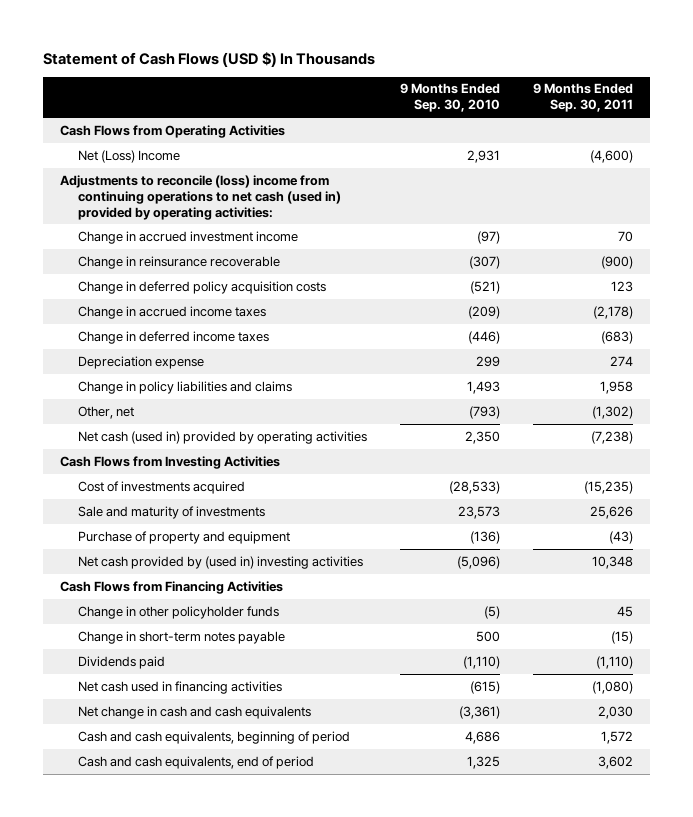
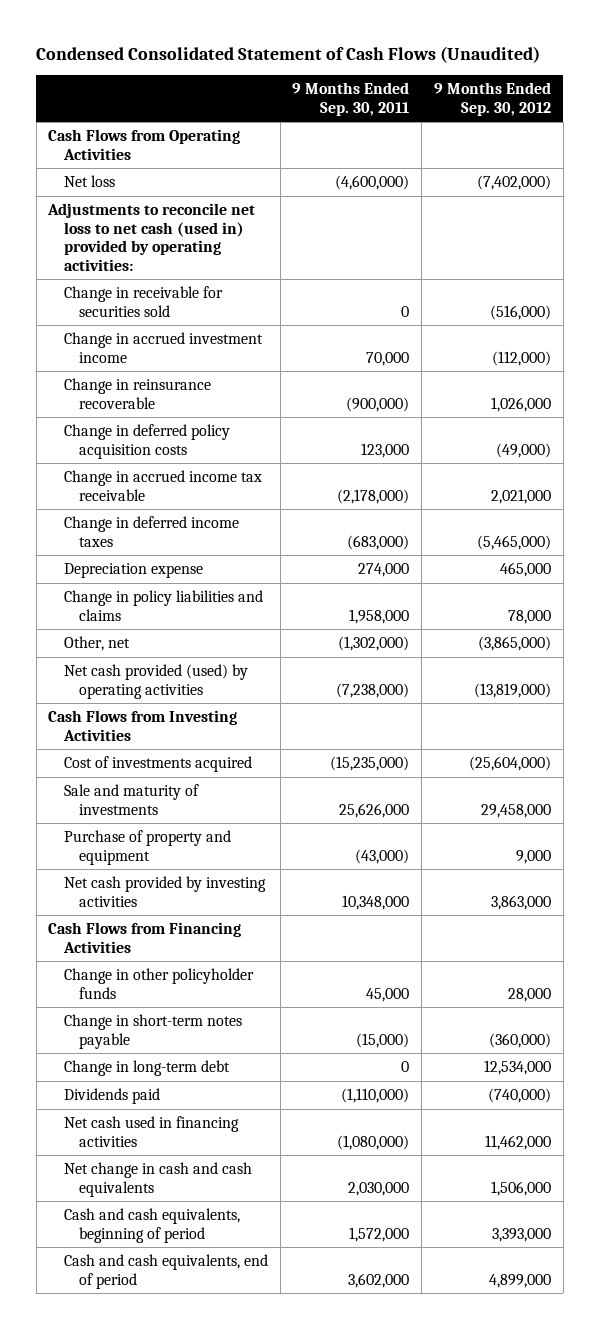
[43,51,376,67] Statement of Cash Flows (USD $) In Thousands -> [36,45,541,63] Condensed Consolidated Statement of Cash Flows (Unaudited)
[399,83,500,113] 9 Months Ended Sep. 30, 2010 -> none
none -> [434,82,552,116] 9 Months Ended Sep. 30, 2012
[77,149,180,163] Net (Loss) Income -> [63,175,115,188] Net loss
[590,149,634,163] (4,600) -> [335,175,410,191] (4,600,000)
[59,174,341,220] Adjustments to reconcile (loss) income from continuing operations to net cash (used in) provided by operating activities: -> [47,203,256,271] Adjustments to reconcile net loss to net cash (used in) provided by operating activities:
none -> [63,286,223,317] Change in receivable for securities sold
[618,230,634,242] 70 -> [366,351,410,366] 70,000
[601,255,634,269] (900) -> [346,396,410,412] (900,000)
[611,280,634,292] 123 -> [361,442,410,458] 123,000
[77,305,266,319] Change in accrued income taxes -> [63,470,262,501] Change in accrued income tax receivable
[593,305,634,319] (2,178) -> [337,488,410,504] (2,178,000)
[601,330,634,344] (683) -> [347,534,410,550] (683,000)
[610,355,634,366] 274 -> [358,563,410,578] 274,000
[600,380,634,394] 1,958 -> [349,608,410,624] 1,958,000
[592,405,634,419] (1,302) -> [338,636,410,652] (1,302,000)
[77,430,367,444] Net cash (used in) provided by operating activities -> [63,664,248,699] Net cash provided (used) by operating activities
[591,430,634,444] (7,238) -> [336,682,410,698] (7,238,000)
[584,480,634,494] (15,235) -> [330,756,410,772] (15,235,000)
[590,505,634,519] 25,626 -> [339,802,410,818] 25,626,000
[609,530,634,544] (43) -> [355,848,410,864] (43,000)
[77,555,363,569] Net cash provided by (used in) investing activities -> [63,876,266,907] Net cash provided by investing activities
[592,555,634,569] 10,348 -> [342,894,410,910] 10,348,000
[617,605,634,617] 45 -> [366,987,410,1002] 45,000
[611,630,634,644] (15) -> [356,1032,410,1048] (15,000)
none -> [63,1060,230,1077] Change in long-term debt
[596,655,634,669] (1,110) -> [341,1088,410,1104] (1,110,000)
[592,680,634,694] (1,080) -> [337,1134,410,1150] (1,080,000)
[598,705,634,719] 2,030 -> [348,1181,410,1196] 2,030,000
[601,730,634,744] 1,572 -> [349,1226,410,1242] 1,572,000
[598,755,634,769] 3,602 -> [348,1272,410,1288] 3,602,000

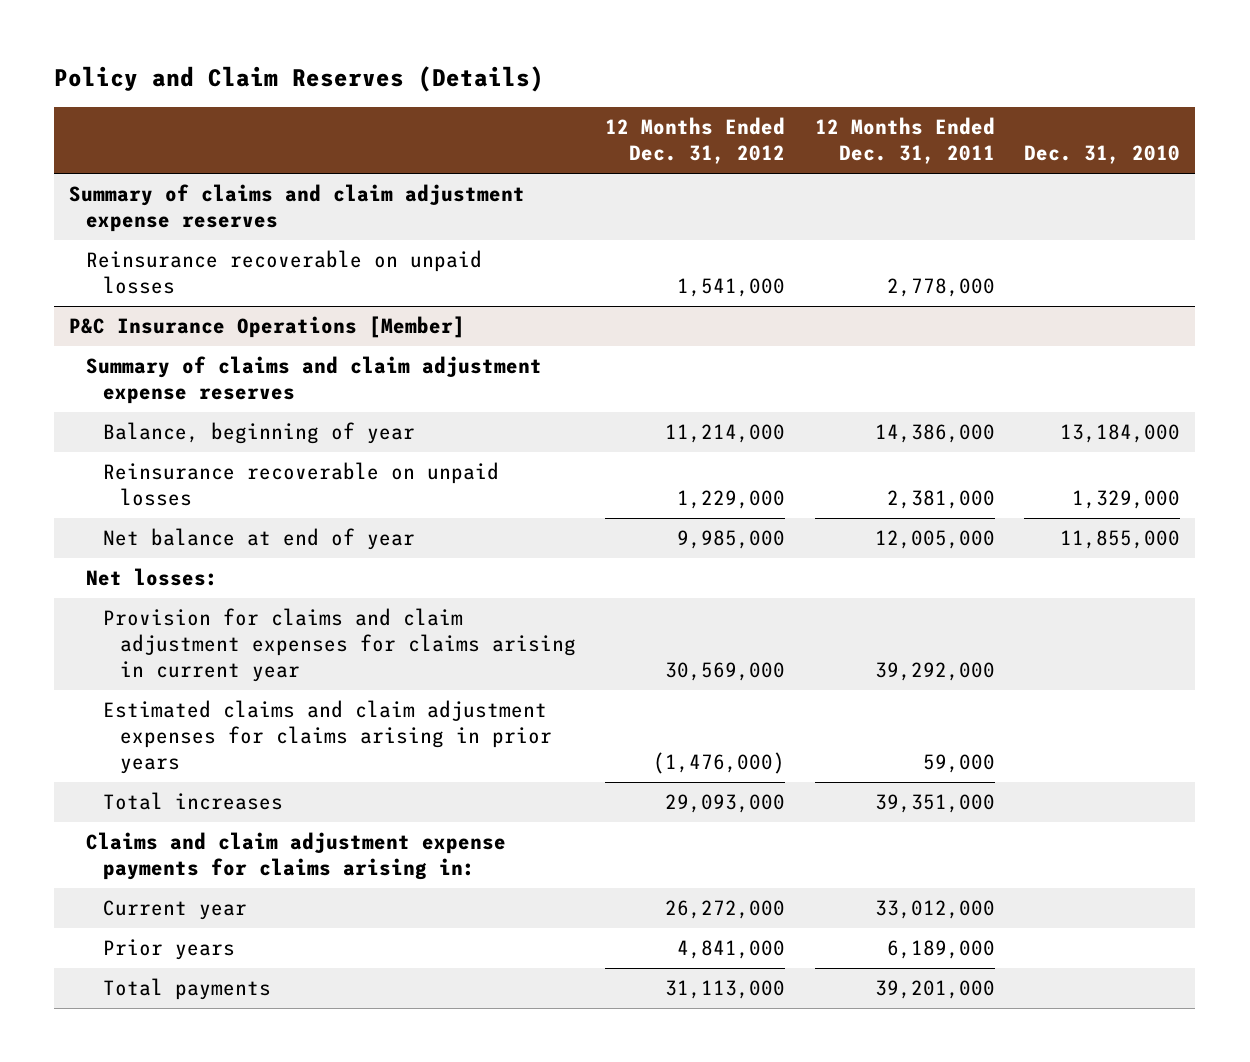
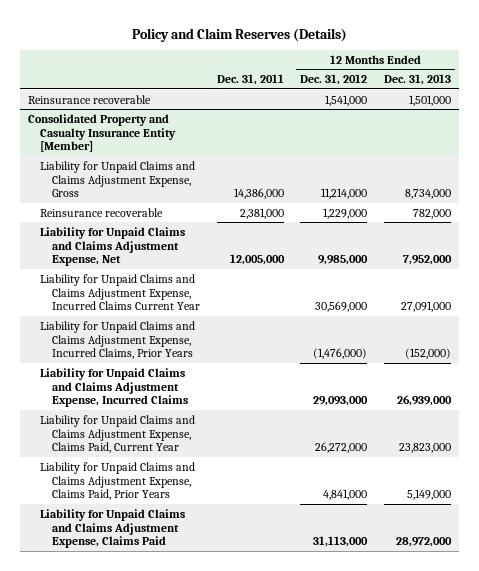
[814,117,995,165] 12 Months Ended Dec. 31, 2011 -> none
[1024,145,1181,165] Dec. 31, 2010 -> none
none -> [216,74,284,86] Dec. 31, 2011
none -> [384,74,452,86] Dec. 31, 2013
[69,184,526,233] Summary of claims and claim adjustment expense reserves -> none
[69,316,466,339] P&C Insurance Operations [Member] -> none
[86,356,543,405] Summary of claims and claim adjustment expense reserves -> none
[86,568,219,587] Net losses: -> none
[86,832,507,881] Claims and claim adjustment expense payments for claims arising in: -> none
[86,250,483,295] Reinsurance recoverable on unpaid losses -> [28,94,152,104] Reinsurance recoverable
none -> [28,113,177,153] Consolidated Property and Casualty Insurance Entity [Member]
[102,422,415,445] Balance, beginning of year -> [40,160,196,198] Liability for Unpaid Claims and Claims Adjustment Expense, Gross
[102,462,499,507] Reinsurance recoverable on unpaid losses -> [40,207,164,217] Reinsurance recoverable
[102,528,415,551] Net balance at end of year -> [40,226,186,267] Liability for Unpaid Claims and Claims Adjustment Expense, Net
[102,608,576,683] Provision for claims and claim adjustment expenses for claims arising in current year -> [40,273,201,311] Liability for Unpaid Claims and Claims Adjustment Expense, Incurred Claims Current Year
[102,700,552,775] Estimated claims and claim adjustment expenses for claims arising in prior years -> [40,320,196,360] Liability for Unpaid Claims and Claims Adjustment Expense, Incurred Claims, Prior Years
[102,792,283,811] Total increases -> [40,367,189,408] Liability for Unpaid Claims and Claims Adjustment Expense, Incurred Claims
[102,900,247,921] Current year -> [40,414,196,454] Liability for Unpaid Claims and Claims Adjustment Expense, Claims Paid, Current Year
[102,939,235,961] Prior years -> [40,461,196,501] Liability for Unpaid Claims and Claims Adjustment Expense, Claims Paid, Prior Years
[102,978,271,1001] Total payments -> [40,508,186,549] Liability for Unpaid Claims and Claims Adjustment Expense, Claims Paid

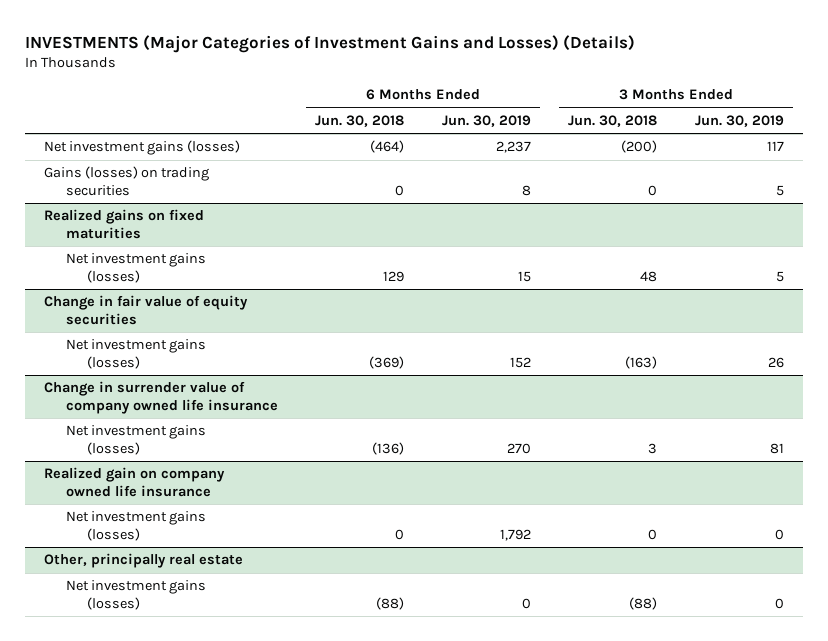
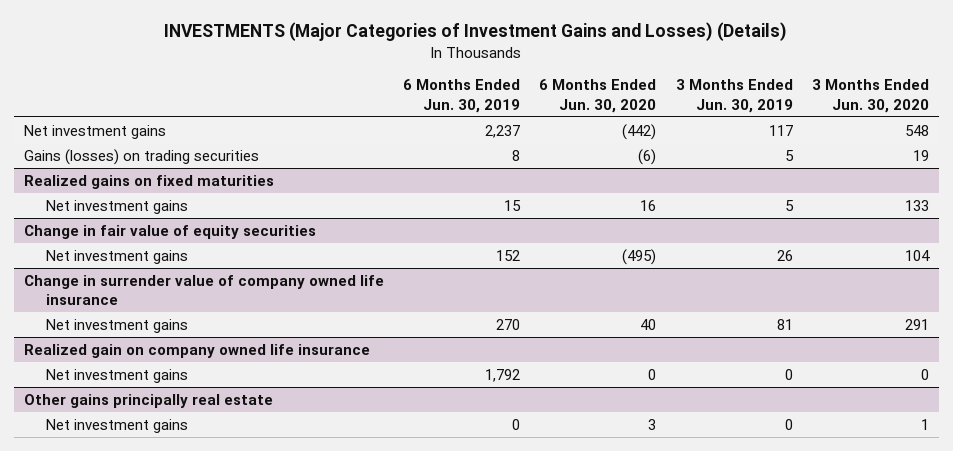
[315,115,405,128] Jun. 30, 2018 -> none
[568,115,658,128] Jun. 30, 2018 -> none
none -> [539,79,657,113] 6 Months Ended Jun. 30, 2020
none -> [812,79,930,113] 3 Months Ended Jun. 30, 2020
[43,140,240,156] Net investment gains (losses) -> [23,124,166,139] Net investment gains
[65,253,206,283] Net investment gains (losses) -> [46,199,189,214] Net investment gains
[65,339,206,369] Net investment gains (losses) -> [46,249,189,264] Net investment gains
[65,425,206,455] Net investment gains (losses) -> [46,318,189,333] Net investment gains
[65,511,206,541] Net investment gains (losses) -> [46,368,189,383] Net investment gains
[43,553,243,569] Other, principally real estate -> [23,393,273,408] Other gains principally real estate
[65,580,206,610] Net investment gains (losses) -> [46,418,189,433] Net investment gains

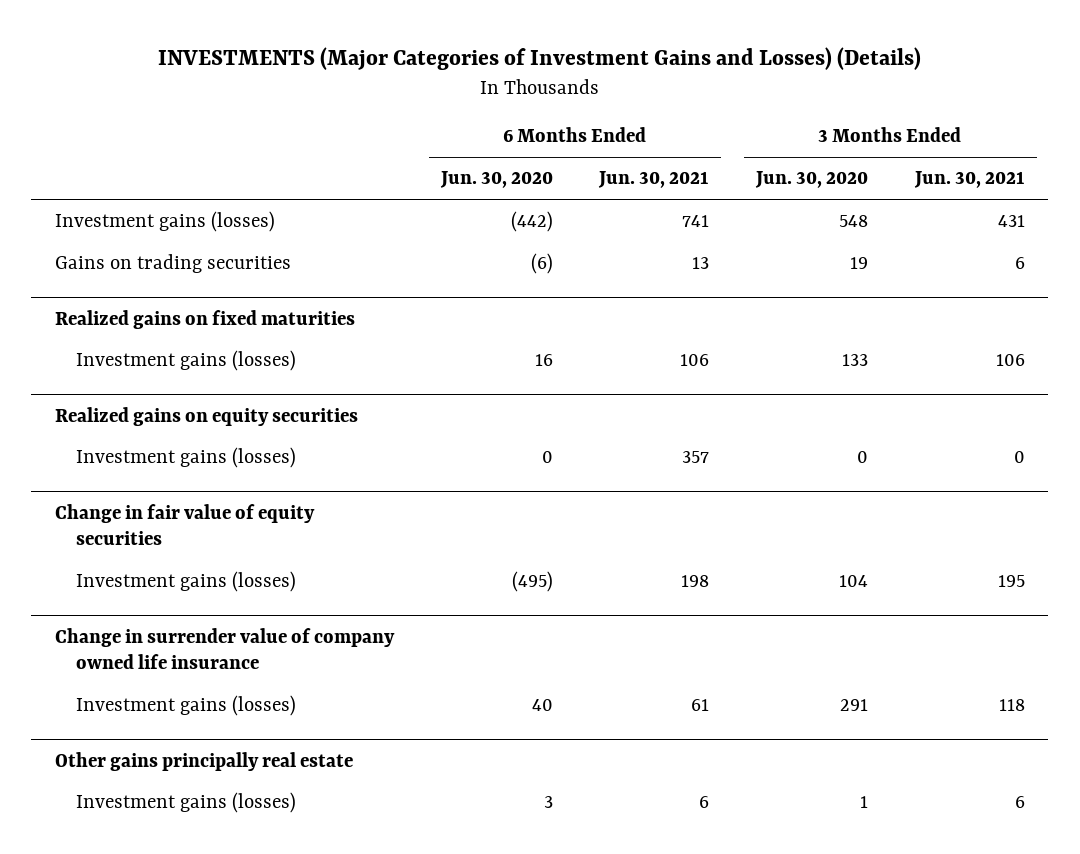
[402,79,520,113] 6 Months Ended Jun. 30, 2019 -> none
[675,79,793,113] 3 Months Ended Jun. 30, 2019 -> none
none -> [598,171,710,189] Jun. 30, 2021
none -> [913,171,1025,189] Jun. 30, 2021
[23,124,166,139] Net investment gains -> [54,211,275,233] Investment gains (losses)
[23,148,259,165] Gains (losses) on trading securities -> [54,254,291,274] Gains on trading securities
[46,199,189,214] Net investment gains -> [76,350,297,372] Investment gains (losses)
none -> [54,406,358,426] Realized gains on equity securities
none -> [76,447,297,469] Investment gains (losses)
[46,249,189,264] Net investment gains -> [76,571,297,593] Investment gains (losses)
[23,343,370,358] Realized gain on company owned life insurance -> none
[46,368,189,383] Net investment gains -> none
[46,318,189,333] Net investment gains -> [76,695,297,717] Investment gains (losses)
[46,418,189,433] Net investment gains -> [76,792,297,814] Investment gains (losses)

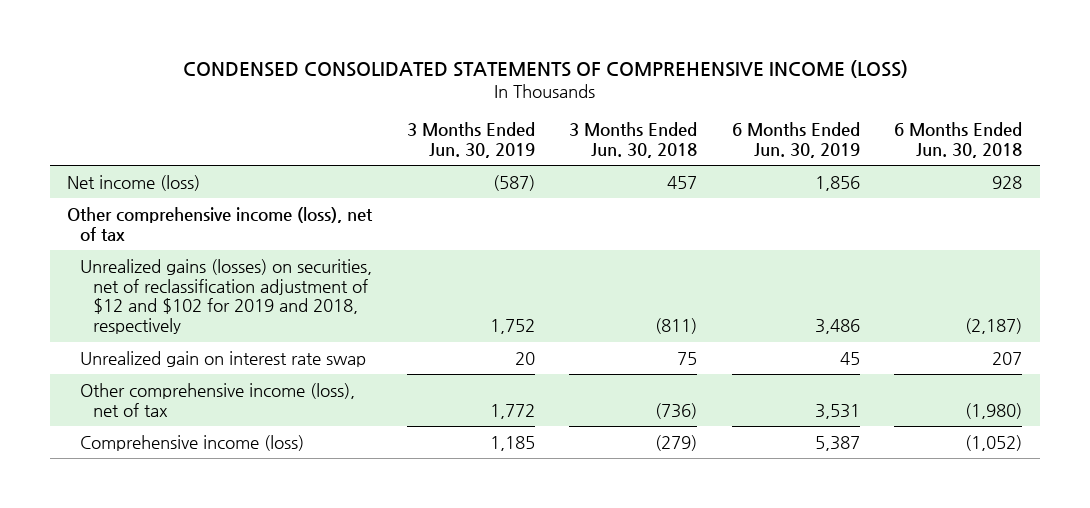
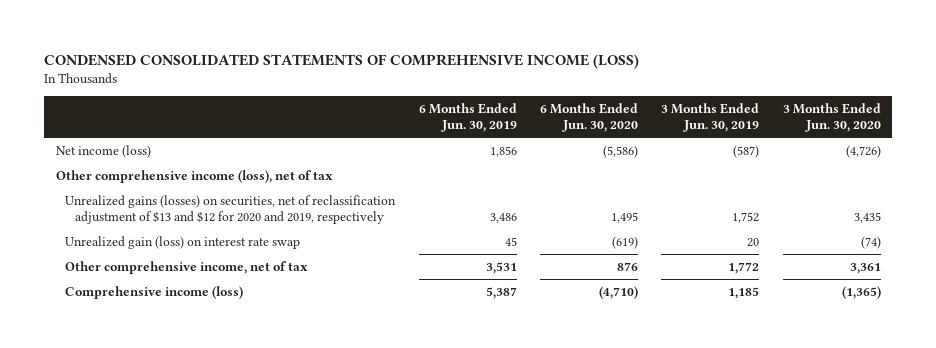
[569,122,698,159] 3 Months Ended Jun. 30, 2018 -> none
[894,122,1023,159] 6 Months Ended Jun. 30, 2018 -> none
none -> [540,102,639,132] 6 Months Ended Jun. 30, 2020
none -> [782,102,881,132] 3 Months Ended Jun. 30, 2020
[80,258,373,335] Unrealized gains (losses) on securities, net of reclassification adjustment of $12 and $102 for 2019 and 2018, respectively -> [65,194,397,225] Unrealized gains (losses) on securities, net of reclassification adjustment of $13 and $12 for 2020 and 2019, respectively
[80,350,367,367] Unrealized gain on interest rate swap -> [65,235,301,249] Unrealized gain (loss) on interest rate swap
[80,382,356,417] Other comprehensive income (loss), net of tax -> [65,260,309,274] Other comprehensive income, net of tax

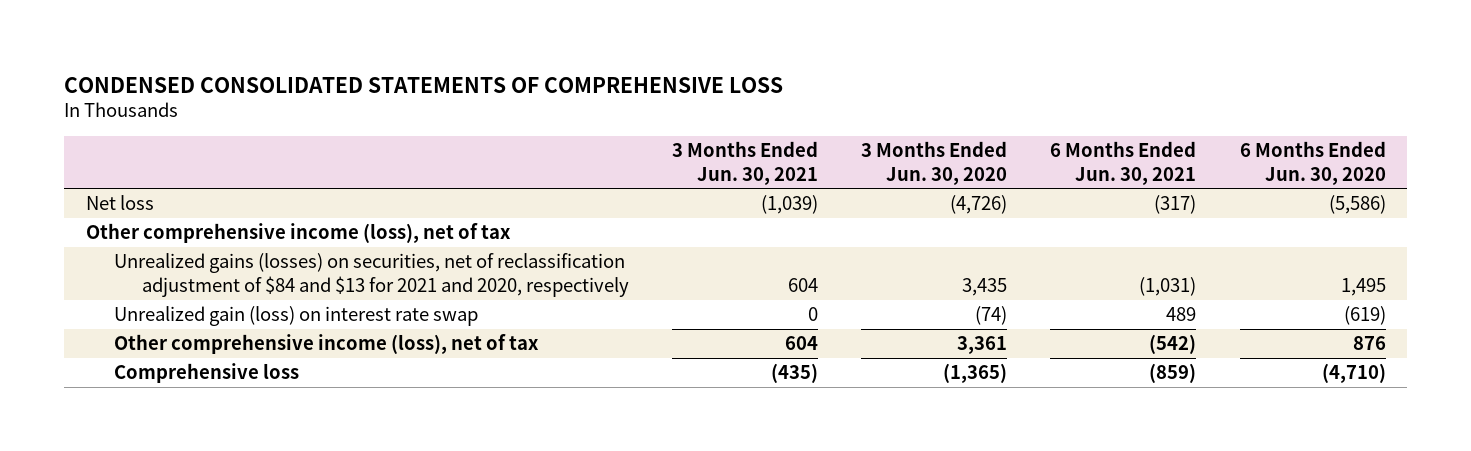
[44,53,640,69] CONDENSED CONSOLIDATED STATEMENTS OF COMPREHENSIVE INCOME (LOSS) -> [64,76,784,93] CONDENSED CONSOLIDATED STATEMENTS OF COMPREHENSIVE LOSS
[418,102,517,132] 6 Months Ended Jun. 30, 2019 -> none
[661,102,760,132] 3 Months Ended Jun. 30, 2019 -> none
none -> [672,141,819,185] 3 Months Ended Jun. 30, 2021
none -> [1050,141,1197,185] 6 Months Ended Jun. 30, 2021
[55,144,151,158] Net income (loss) -> [85,195,154,211] Net loss
[65,194,397,225] Unrealized gains (losses) on securities, net of reclassification adjustment of $13 and $12 for 2020 and 2019, respectively -> [113,253,630,297] Unrealized gains (losses) on securities, net of reclassification adjustment of $84 and $13 for 2021 and 2020, respectively
[65,260,309,274] Other comprehensive income, net of tax -> [113,334,539,355] Other comprehensive income (loss), net of tax
[65,285,244,299] Comprehensive income (loss) -> [113,363,299,384] Comprehensive loss

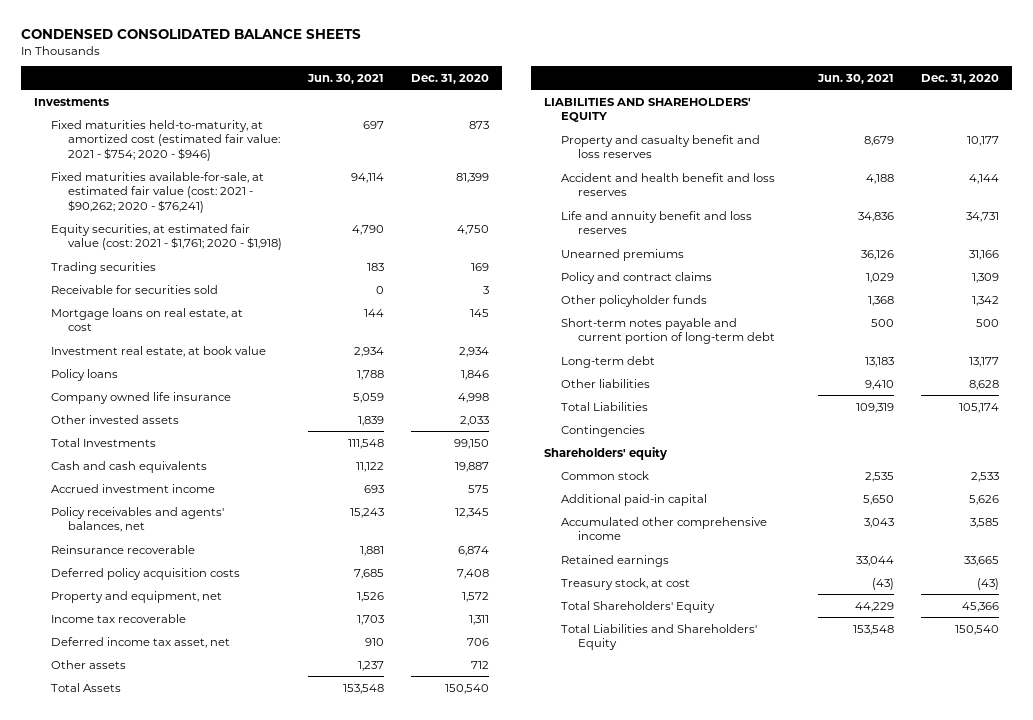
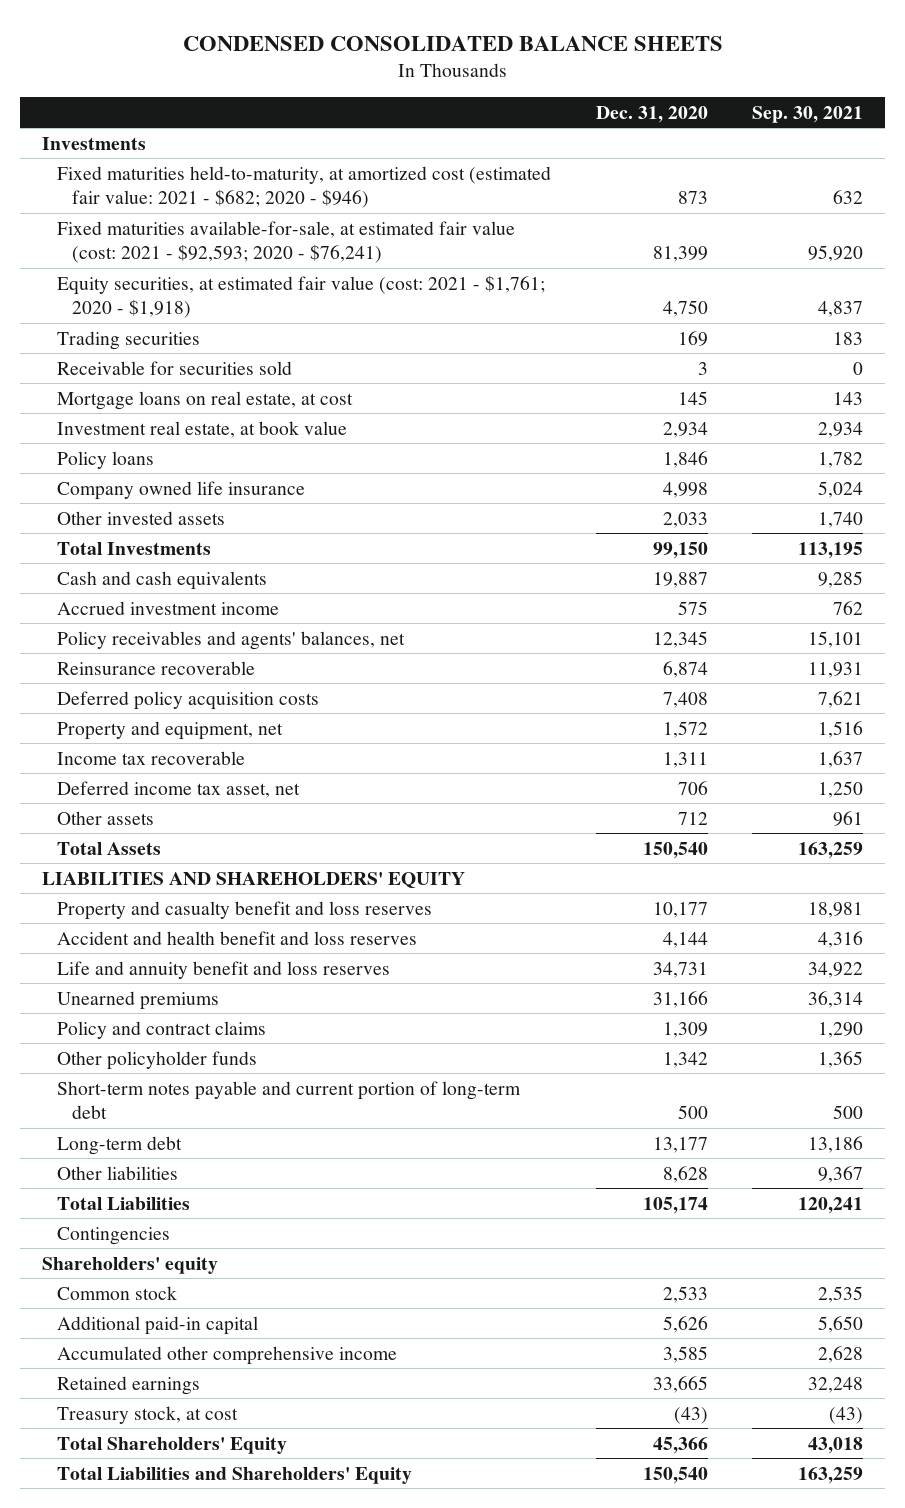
[307,73,385,84] Jun. 30, 2021 -> none
none -> [751,105,863,123] Sep. 30, 2021
[50,119,280,161] Fixed maturities held-to-maturity, at amortized cost (estimated fair value: 2021 - $754; 2020 - $946) -> [57,165,552,209] Fixed maturities held-to-maturity, at amortized cost (estimated fair value: 2021 - $682; 2020 - $946)
[50,171,264,213] Fixed maturities available-for-sale, at estimated fair value (cost: 2021 - $90,262; 2020 - $76,241) -> [57,220,516,264] Fixed maturities available-for-sale, at estimated fair value (cost: 2021 - $92,593; 2020 - $76,241)

